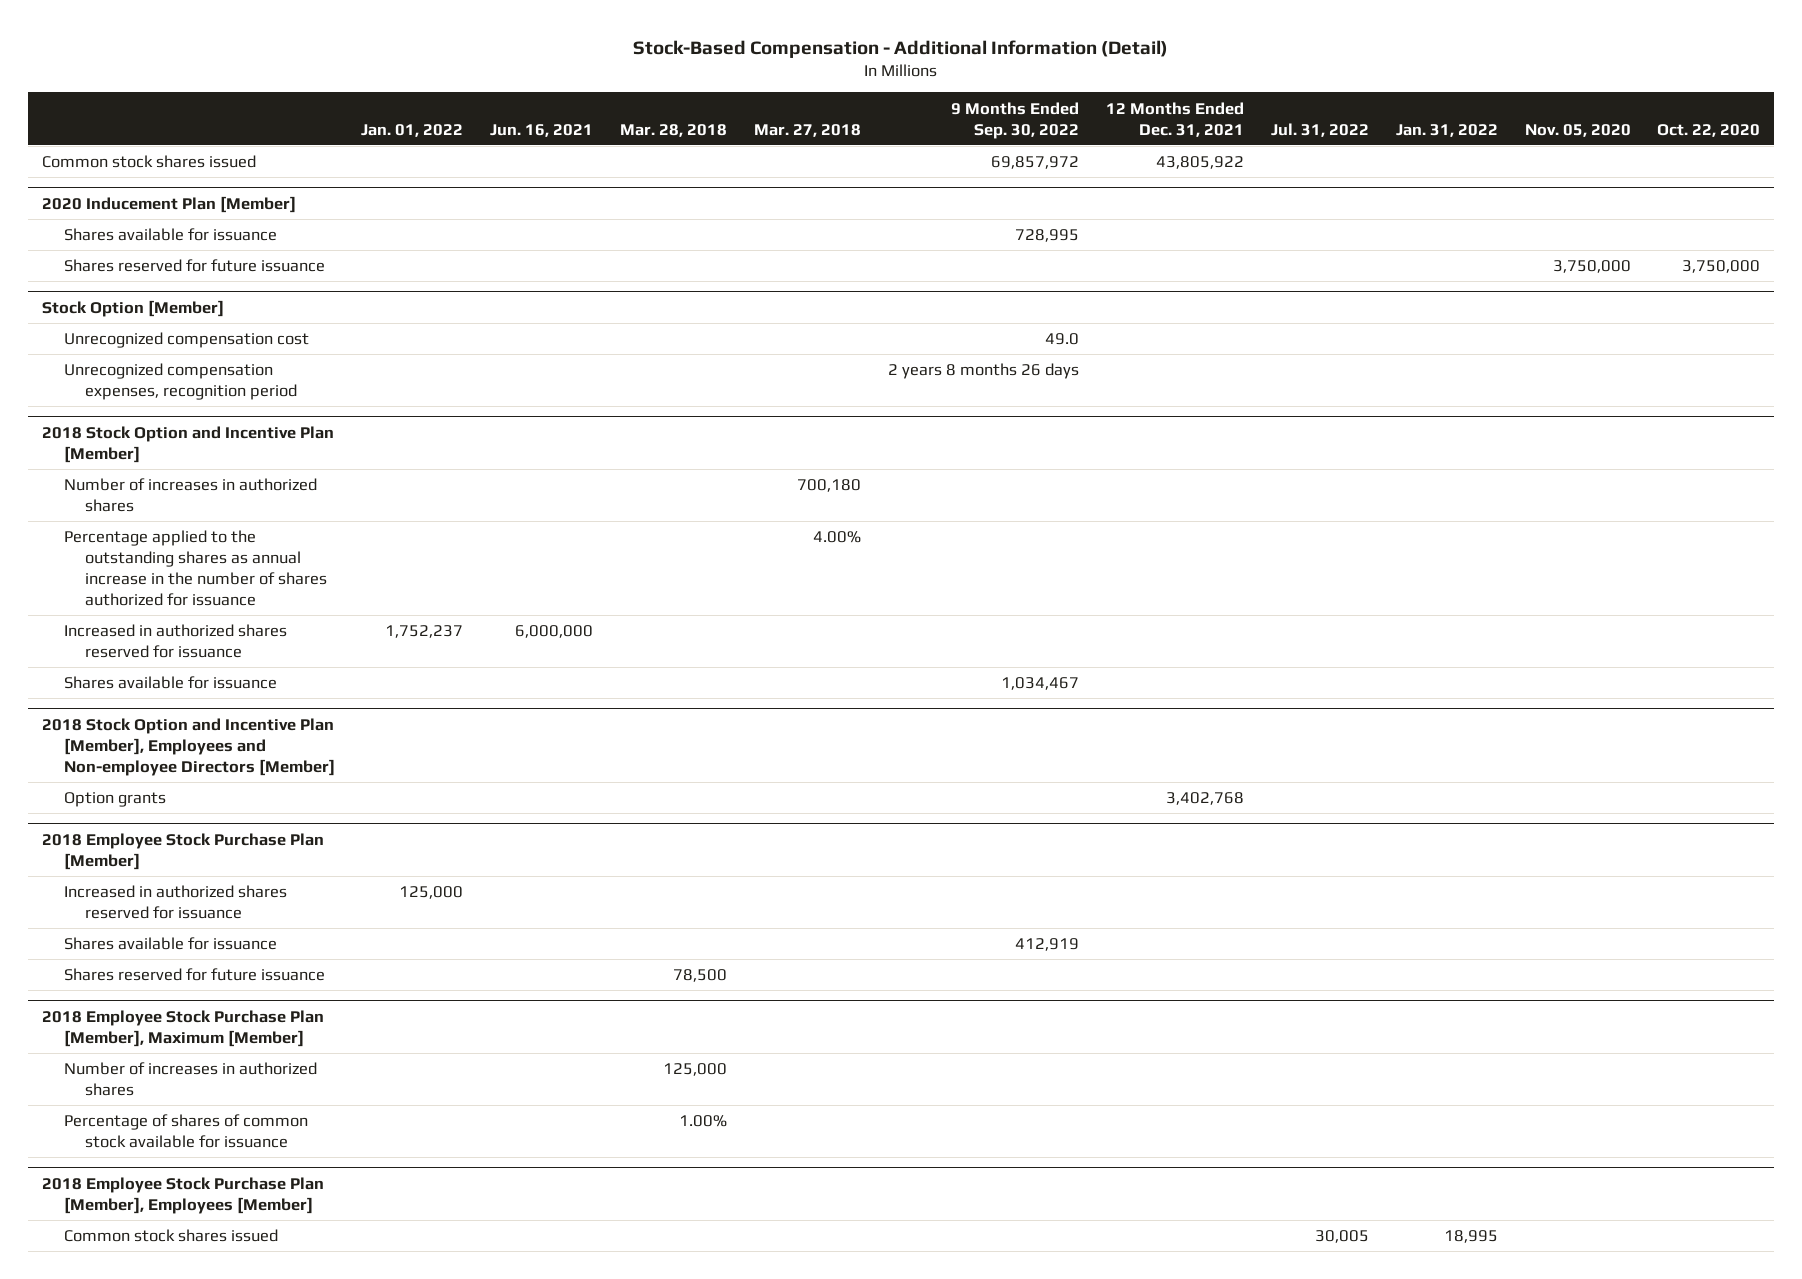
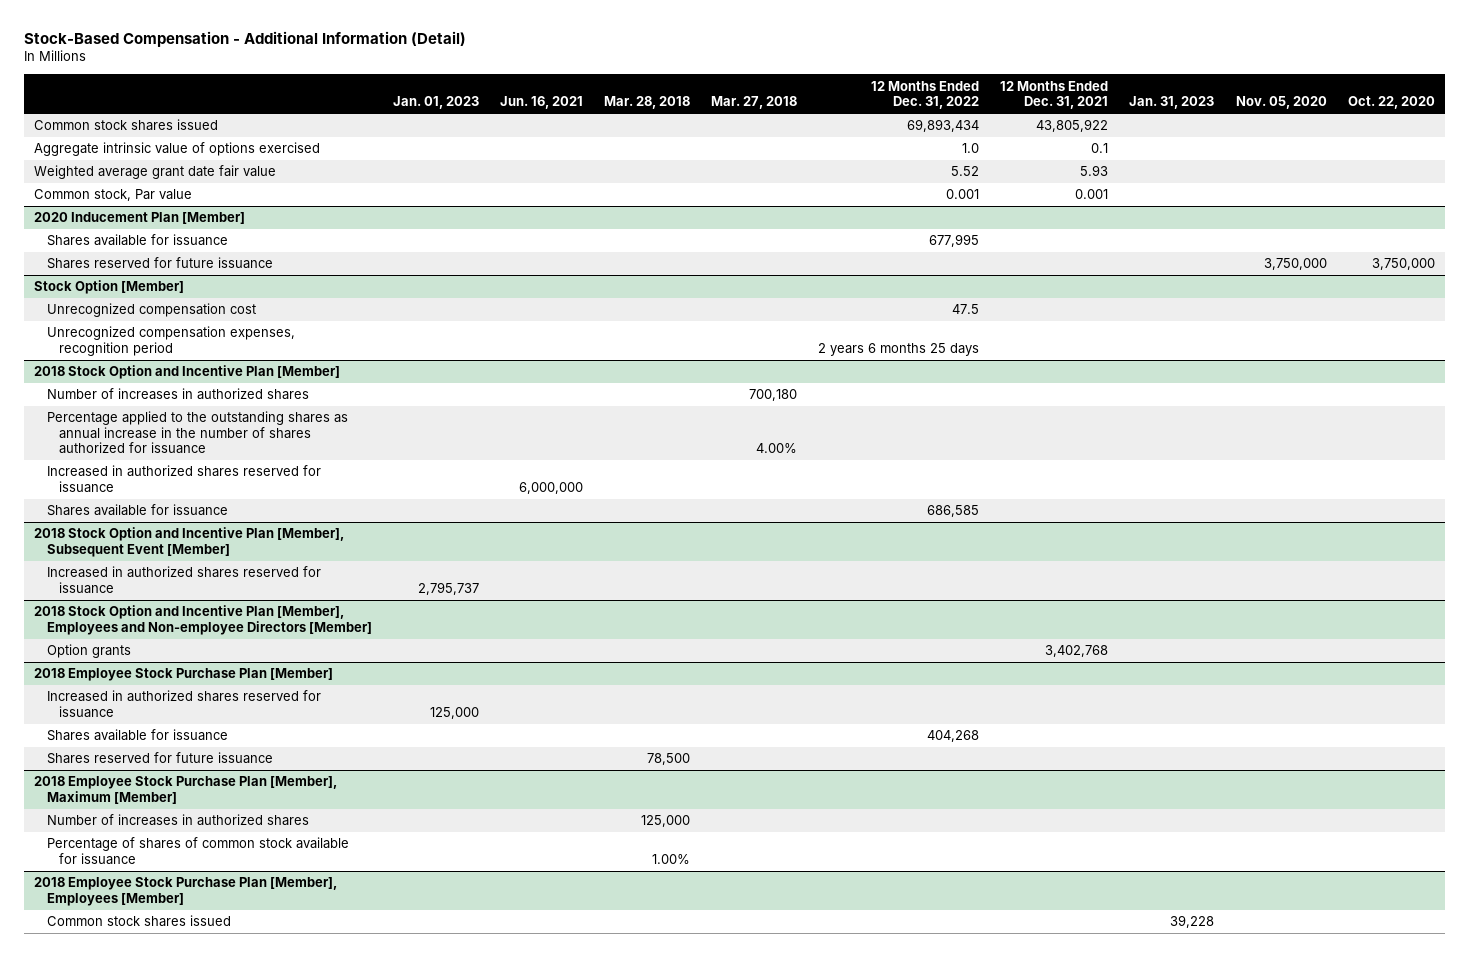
[361,123,464,137] Jan. 01, 2022 -> none
[950,101,1079,139] 9 Months Ended Sep. 30, 2022 -> none
[1270,122,1369,137] Jul. 31, 2022 -> none
[1395,123,1498,137] Jan. 31, 2022 -> none
none -> [392,96,479,110] Jan. 01, 2023
none -> [871,80,980,110] 12 Months Ended Dec. 31, 2022
none -> [1129,96,1215,110] Jan. 31, 2023
none -> [34,142,321,157] Aggregate intrinsic value of options exercised
none -> [34,165,277,180] Weighted average grant date fair value
none -> [34,189,193,202] Common stock, Par value
none -> [34,527,345,557] 2018 Stock Option and Incentive Plan [Member], Subsequent Event [Member]
none -> [46,566,321,594] Increased in authorized shares reserved for issuance

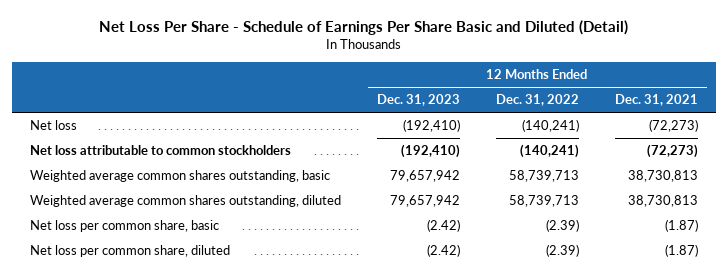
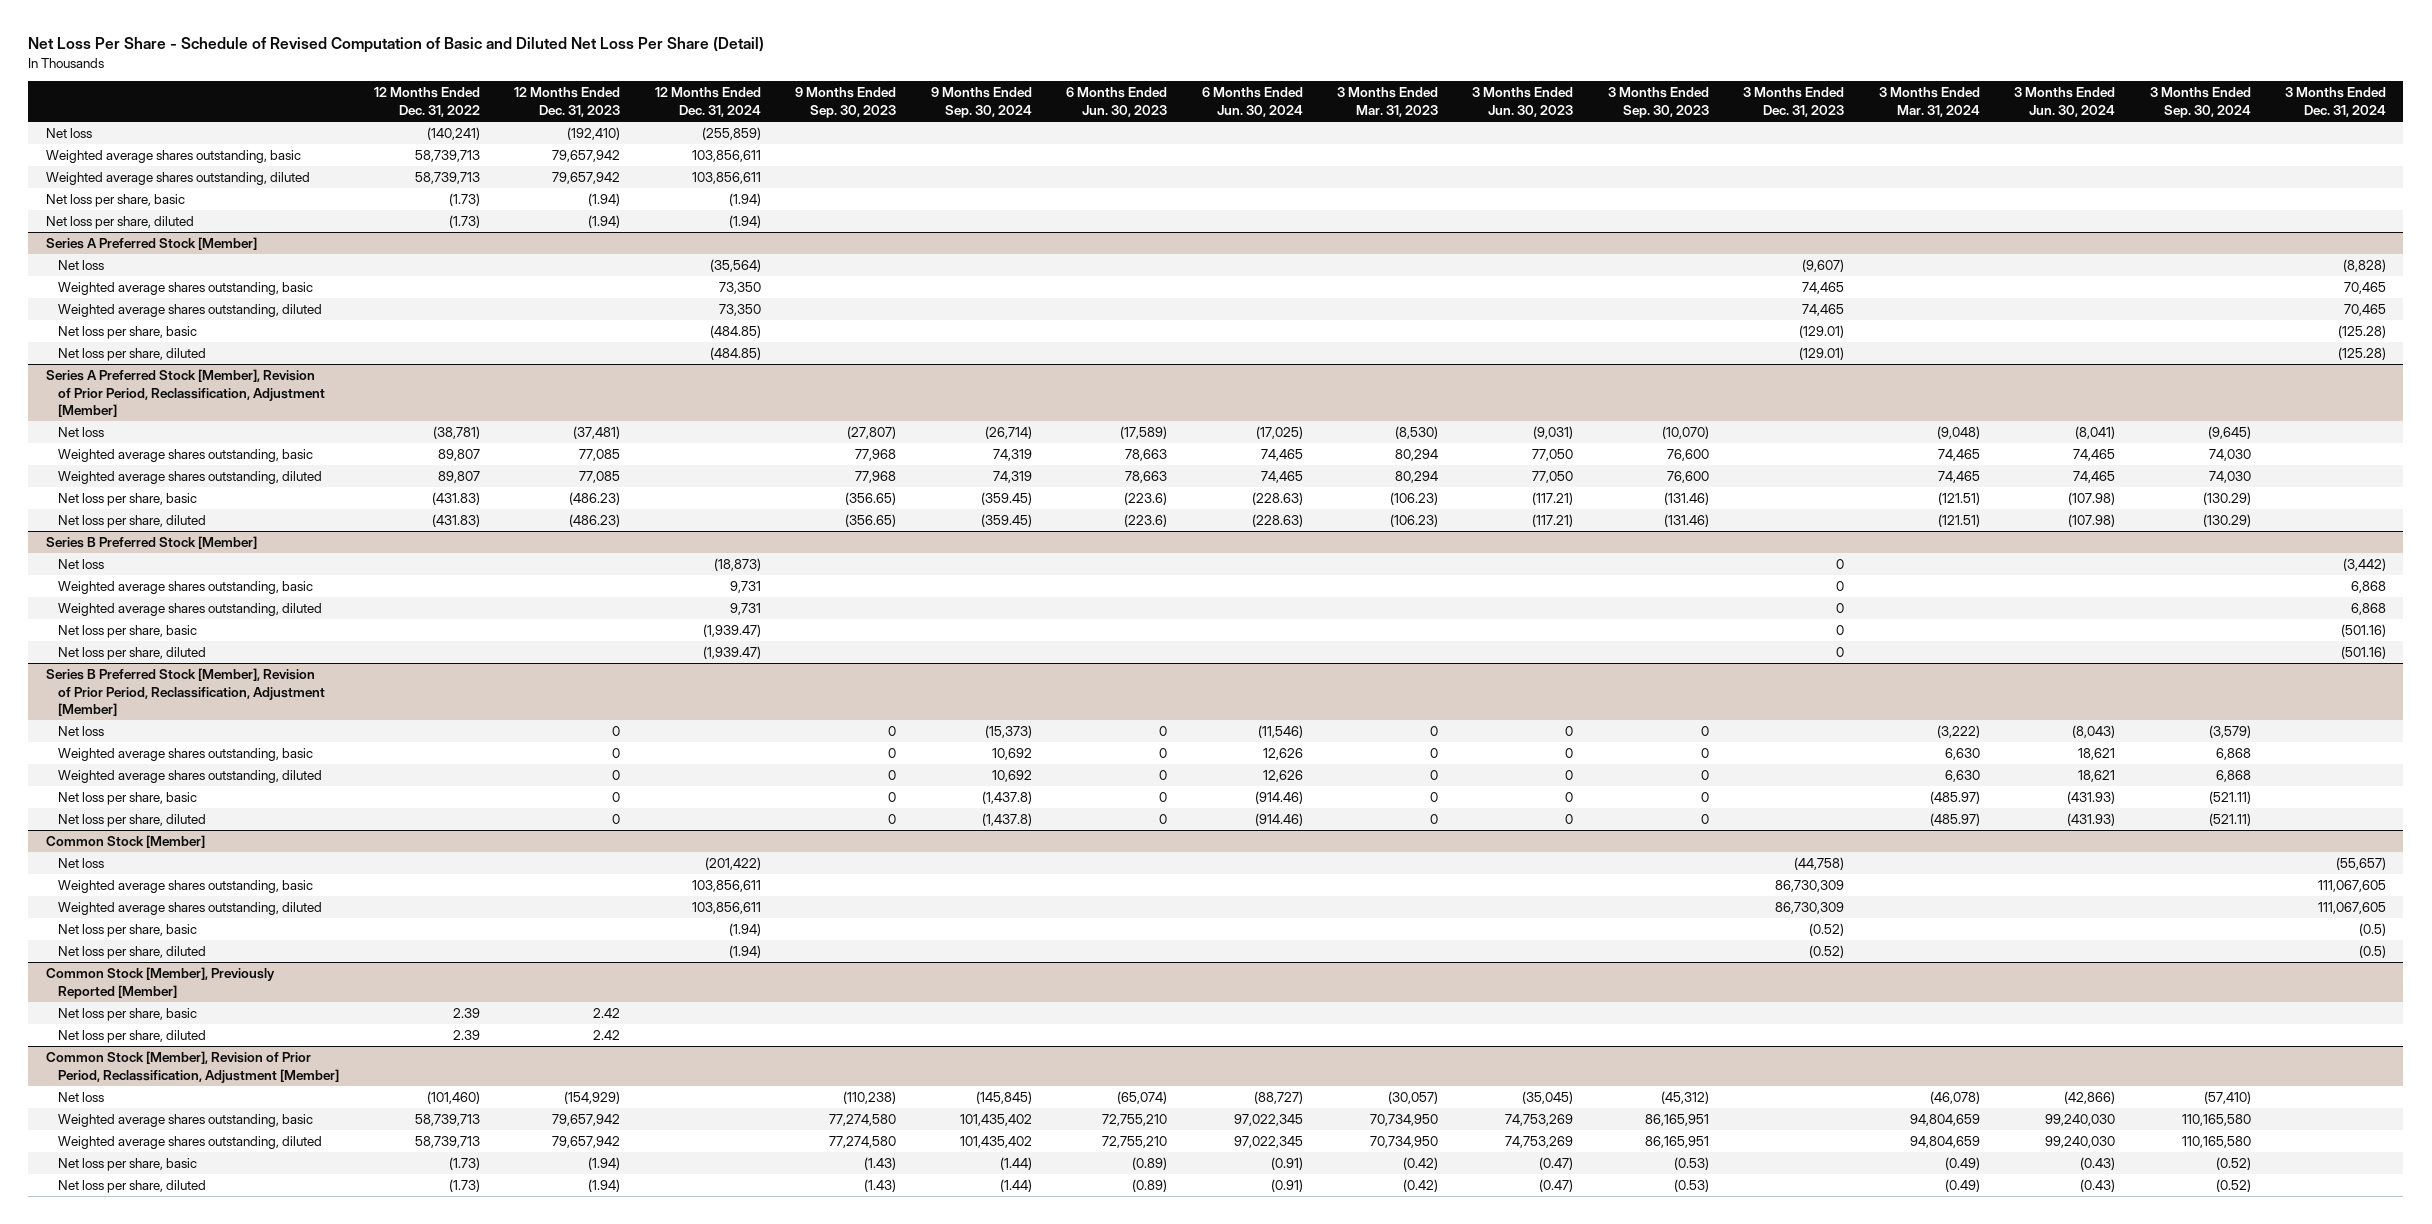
[99,20,629,36] Net Loss Per Share - Schedule of Earnings Per Share Basic and Diluted (Detail) -> [28,37,765,54] Net Loss Per Share - Schedule of Revised Computation of Basic and Diluted Net Loss Per Share (Detail)
[614,94,698,107] Dec. 31, 2021 -> none
none -> [654,87,761,117] 12 Months Ended Dec. 31, 2024
none -> [795,87,897,118] 9 Months Ended Sep. 30, 2023
none -> [930,87,1032,118] 9 Months Ended Sep. 30, 2024
none -> [1066,87,1168,117] 6 Months Ended Jun. 30, 2023
none -> [1201,87,1303,117] 6 Months Ended Jun. 30, 2024
none -> [1336,87,1438,117] 3 Months Ended Mar. 31, 2023
none -> [1472,87,1574,117] 3 Months Ended Jun. 30, 2023
none -> [1607,87,1709,118] 3 Months Ended Sep. 30, 2023
none -> [1743,87,1845,117] 3 Months Ended Dec. 31, 2023
none -> [1878,87,1980,117] 3 Months Ended Mar. 31, 2024
none -> [2014,87,2116,117] 3 Months Ended Jun. 30, 2024
none -> [2149,87,2251,118] 3 Months Ended Sep. 30, 2024
none -> [2285,87,2387,117] 3 Months Ended Dec. 31, 2024
[30,145,292,156] Net loss attributable to common stockholders -> none
[30,170,331,183] Weighted average common shares outstanding, basic -> [45,150,301,164] Weighted average shares outstanding, basic
[30,195,342,208] Weighted average common shares outstanding, diluted -> [45,172,310,186] Weighted average shares outstanding, diluted
[30,220,220,233] Net loss per common share, basic -> [45,194,185,208] Net loss per share, basic
[427,219,461,233] (2.42) -> [588,193,621,207] (1.94)
[545,219,579,233] (2.39) -> [448,193,480,207] (1.73)
[30,245,231,258] Net loss per common share, diluted -> [45,216,194,230] Net loss per share, diluted
[427,244,461,258] (2.42) -> [588,215,621,229] (1.94)
[545,244,579,258] (2.39) -> [448,215,480,229] (1.73)
none -> [45,237,257,251] Series A Preferred Stock [Member]
none -> [58,260,105,271] Net loss
none -> [58,282,314,296] Weighted average shares outstanding, basic
none -> [58,304,323,318] Weighted average shares outstanding, diluted
none -> [58,326,198,340] Net loss per share, basic
none -> [58,348,207,362] Net loss per share, diluted
none -> [45,369,326,418] Series A Preferred Stock [Member], Revision of Prior Period, Reclassification, Adjustment [Member]
none -> [58,427,105,438] Net loss
none -> [58,449,314,463] Weighted average shares outstanding, basic
none -> [58,471,323,485] Weighted average shares outstanding, diluted
none -> [58,493,198,507] Net loss per share, basic
none -> [58,515,207,529] Net loss per share, diluted
none -> [45,536,257,550] Series B Preferred Stock [Member]
none -> [58,559,105,570] Net loss
none -> [58,581,314,595] Weighted average shares outstanding, basic
none -> [58,603,323,617] Weighted average shares outstanding, diluted
none -> [58,625,198,639] Net loss per share, basic
none -> [58,647,207,661] Net loss per share, diluted
none -> [45,668,326,717] Series B Preferred Stock [Member], Revision of Prior Period, Reclassification, Adjustment [Member]
none -> [58,726,105,737] Net loss
none -> [58,748,314,762] Weighted average shares outstanding, basic
none -> [58,770,323,784] Weighted average shares outstanding, diluted
none -> [58,792,198,806] Net loss per share, basic
none -> [58,814,207,828] Net loss per share, diluted
none -> [45,835,205,849] Common Stock [Member]
none -> [58,858,105,869] Net loss
none -> [58,880,314,894] Weighted average shares outstanding, basic
none -> [58,902,323,916] Weighted average shares outstanding, diluted
none -> [58,924,198,938] Net loss per share, basic
none -> [58,946,207,960] Net loss per share, diluted
none -> [45,967,275,999] Common Stock [Member], Previously Reported [Member]
none -> [58,1008,198,1022] Net loss per share, basic
none -> [58,1030,207,1044] Net loss per share, diluted
none -> [45,1051,340,1083] Common Stock [Member], Revision of Prior Period, Reclassification, Adjustment [Member]
none -> [58,1092,105,1103] Net loss
none -> [58,1114,314,1128] Weighted average shares outstanding, basic
none -> [58,1136,323,1150] Weighted average shares outstanding, diluted
none -> [58,1158,198,1172] Net loss per share, basic
none -> [58,1180,207,1194] Net loss per share, diluted

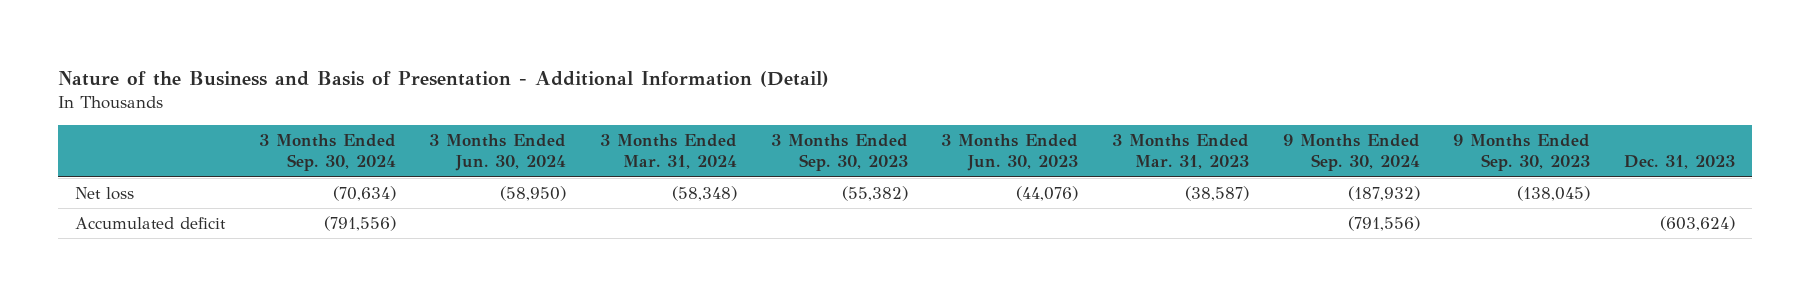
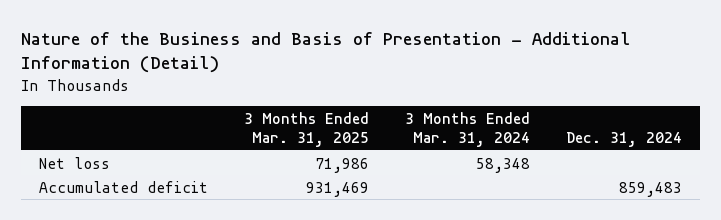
[258,134,396,172] 3 Months Ended Sep. 30, 2024 -> none
[429,134,567,172] 3 Months Ended Jun. 30, 2024 -> none
[770,134,908,172] 3 Months Ended Sep. 30, 2023 -> none
[941,134,1079,172] 3 Months Ended Jun. 30, 2023 -> none
[1111,134,1249,170] 3 Months Ended Mar. 31, 2023 -> none
[1282,134,1420,172] 9 Months Ended Sep. 30, 2024 -> none
[1453,134,1591,172] 9 Months Ended Sep. 30, 2023 -> none
[1623,155,1735,170] Dec. 31, 2023 -> none
none -> [243,111,369,147] 3 Months Ended Mar. 31, 2025
none -> [566,131,683,147] Dec. 31, 2024
[672,186,738,202] (58,348) -> [476,157,531,173] 58,348

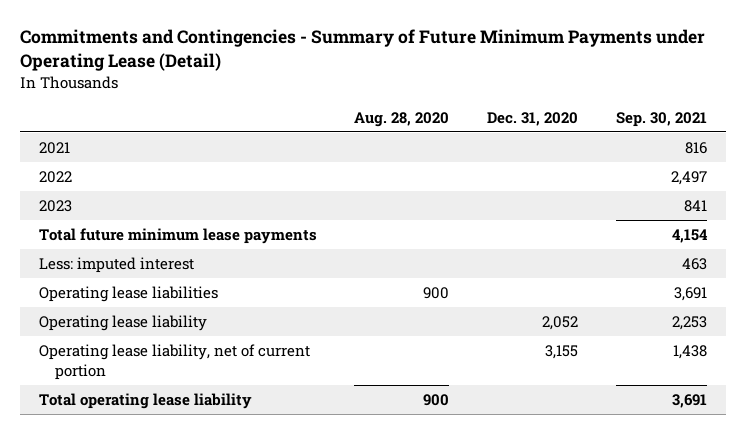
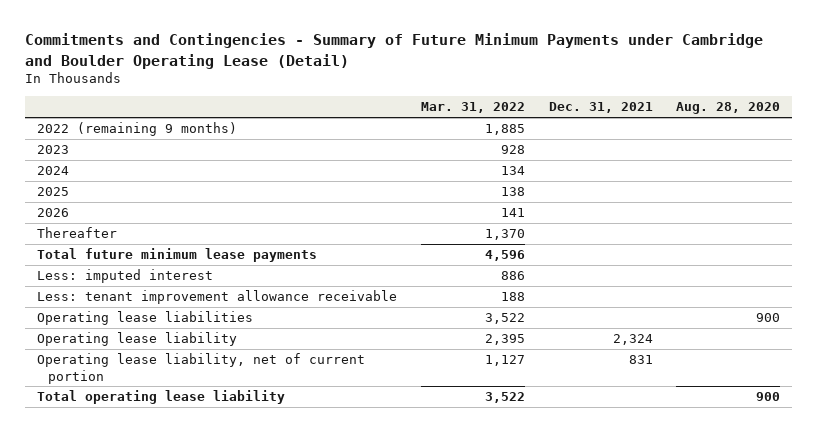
[19,29,705,72] Commitments and Contingencies - Summary of Future Minimum Payments under Operating Lease (Detail) -> [25,33,764,69] Commitments and Contingencies - Summary of Future Minimum Payments under Cambridge and Boulder Operating Lease (Detail)
[487,111,579,126] Dec. 31, 2020 -> none
[616,111,708,127] Sep. 30, 2021 -> none
none -> [420,102,525,114] Mar. 31, 2022
none -> [548,102,653,114] Dec. 31, 2021
[38,171,72,184] 2022 -> none
[38,142,70,155] 2021 -> [37,122,238,137] 2022 (remaining 9 months)
none -> [37,166,70,176] 2024
none -> [37,187,70,197] 2025
none -> [37,208,70,218] 2026
none -> [37,227,118,239] Thereafter
none -> [37,290,398,305] Less: tenant improvement allowance receivable

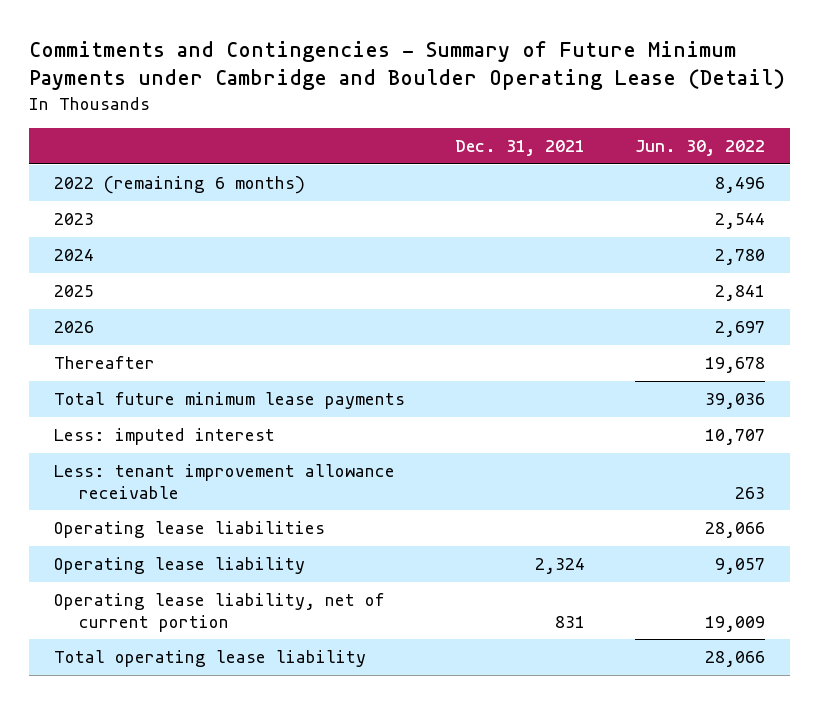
[420,102,525,114] Mar. 31, 2022 -> none
[676,102,781,115] Aug. 28, 2020 -> none
none -> [634,140,765,157] Jun. 30, 2022
[37,122,238,137] 2022 (remaining 9 months) -> [53,176,305,195] 2022 (remaining 6 months)

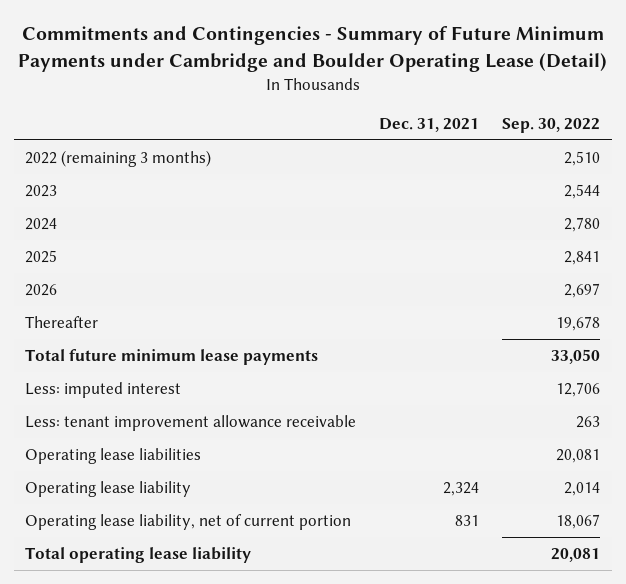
[634,140,765,157] Jun. 30, 2022 -> none
none -> [502,117,601,133] Sep. 30, 2022
[53,176,305,195] 2022 (remaining 6 months) -> [25,149,212,167] 2022 (remaining 3 months)

